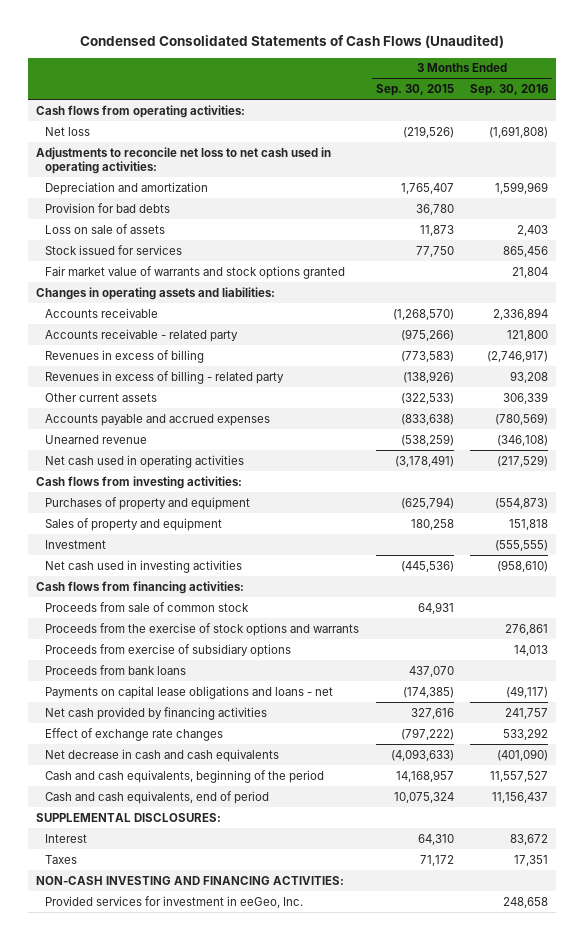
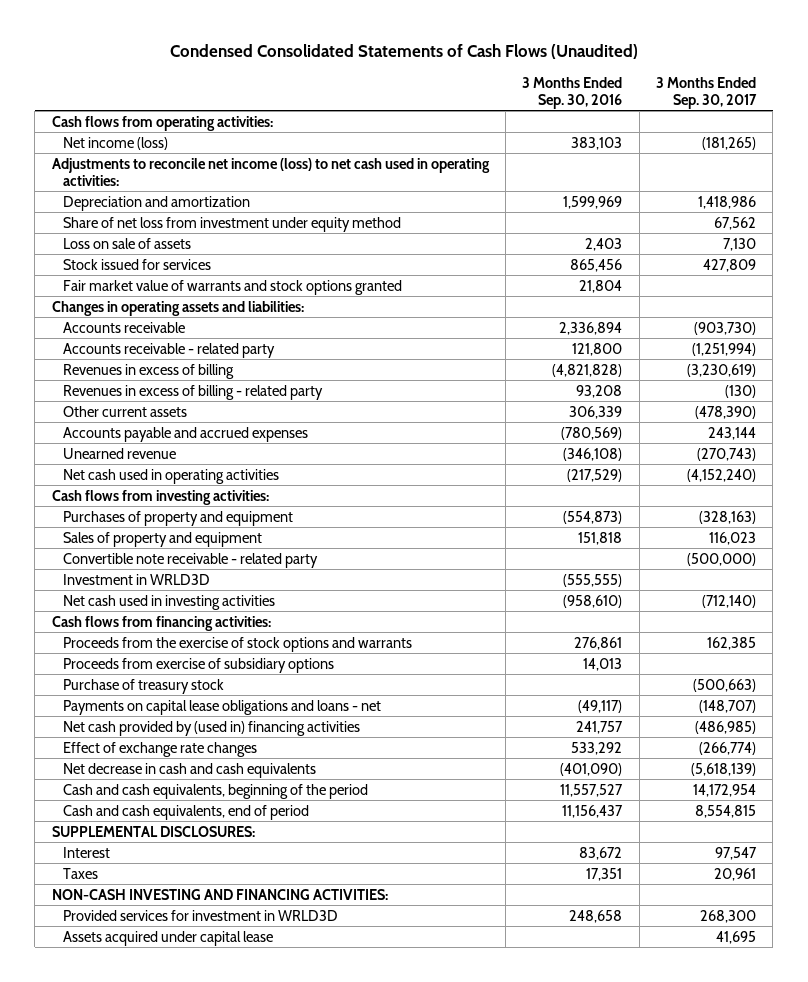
[375,84,454,97] Sep. 30, 2015 -> none
none -> [655,76,757,109] 3 Months Ended Sep. 30, 2017
[45,126,91,136] Net loss -> [62,136,168,150] Net income (loss)
[489,125,549,138] (1,691,808) -> [571,136,623,150] 383,103
[36,146,332,174] Adjustments to reconcile net loss to net cash used in operating activities: -> [51,157,490,186] Adjustments to reconcile net income (loss) to net cash used in operating activities:
[45,202,171,213] Provision for bad debts -> none
none -> [62,216,401,232] Share of net loss from investment under equity method
[487,349,549,362] (2,746,917) -> [552,363,623,377] (4,821,828)
none -> [62,552,318,568] Convertible note receivable - related party
[45,539,107,549] Investment -> [62,573,210,585] Investment in WRLD3D
[45,601,250,612] Proceeds from sale of common stock -> none
[45,664,187,675] Proceeds from bank loans -> none
none -> [62,678,224,694] Purchase of treasury stock
[45,706,268,720] Net cash provided by financing activities -> [62,720,360,736] Net cash provided by (used in) financing activities
[45,895,304,908] Provided services for investment in eeGeo, Inc. -> [62,909,338,921] Provided services for investment in WRLD3D
none -> [62,930,273,946] Assets acquired under capital lease

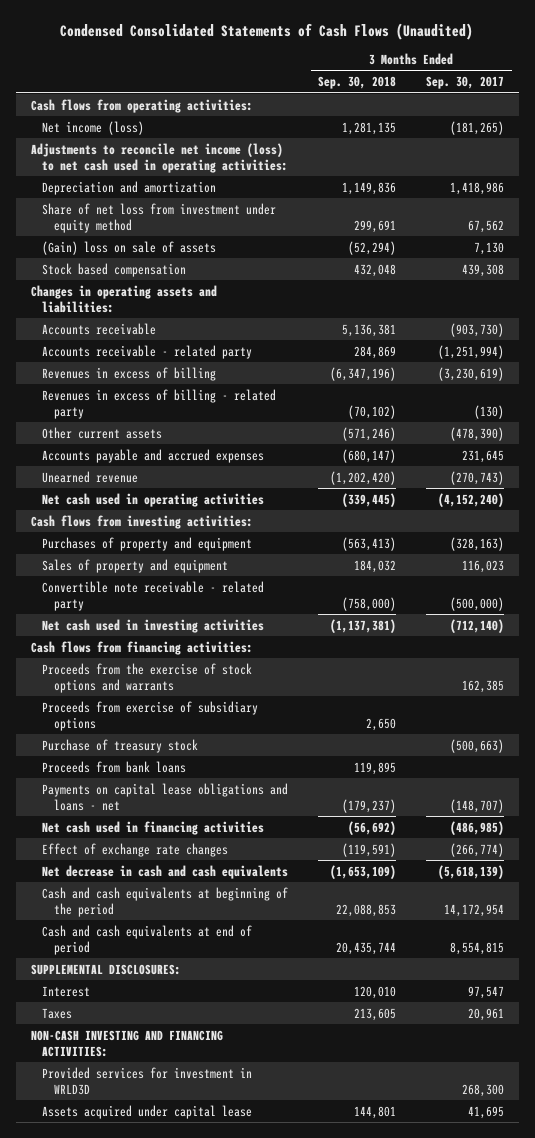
[522,76,623,109] 3 Months Ended Sep. 30, 2016 -> none
none -> [318,76,397,90] Sep. 30, 2018
[62,258,211,270] Stock issued for services -> none
[62,279,402,295] Fair market value of warrants and stock options granted -> none
[62,237,191,249] Loss on sale of assets -> [42,240,217,255] (Gain) loss on sale of assets
none -> [42,262,187,277] Stock based compensation
[707,426,756,440] 243,144 -> [462,449,505,463] 231,645
[62,573,210,585] Investment in WRLD3D -> none
none -> [42,760,187,773] Proceeds from bank loans
[62,720,360,736] Net cash provided by (used in) financing activities -> [42,820,265,835] Net cash used in financing activities
[62,783,368,799] Cash and cash equivalents, beginning of the period -> [42,886,289,917] Cash and cash equivalents at beginning of the period
[62,804,309,820] Cash and cash equivalents, end of period -> [42,924,253,955] Cash and cash equivalents at end of period

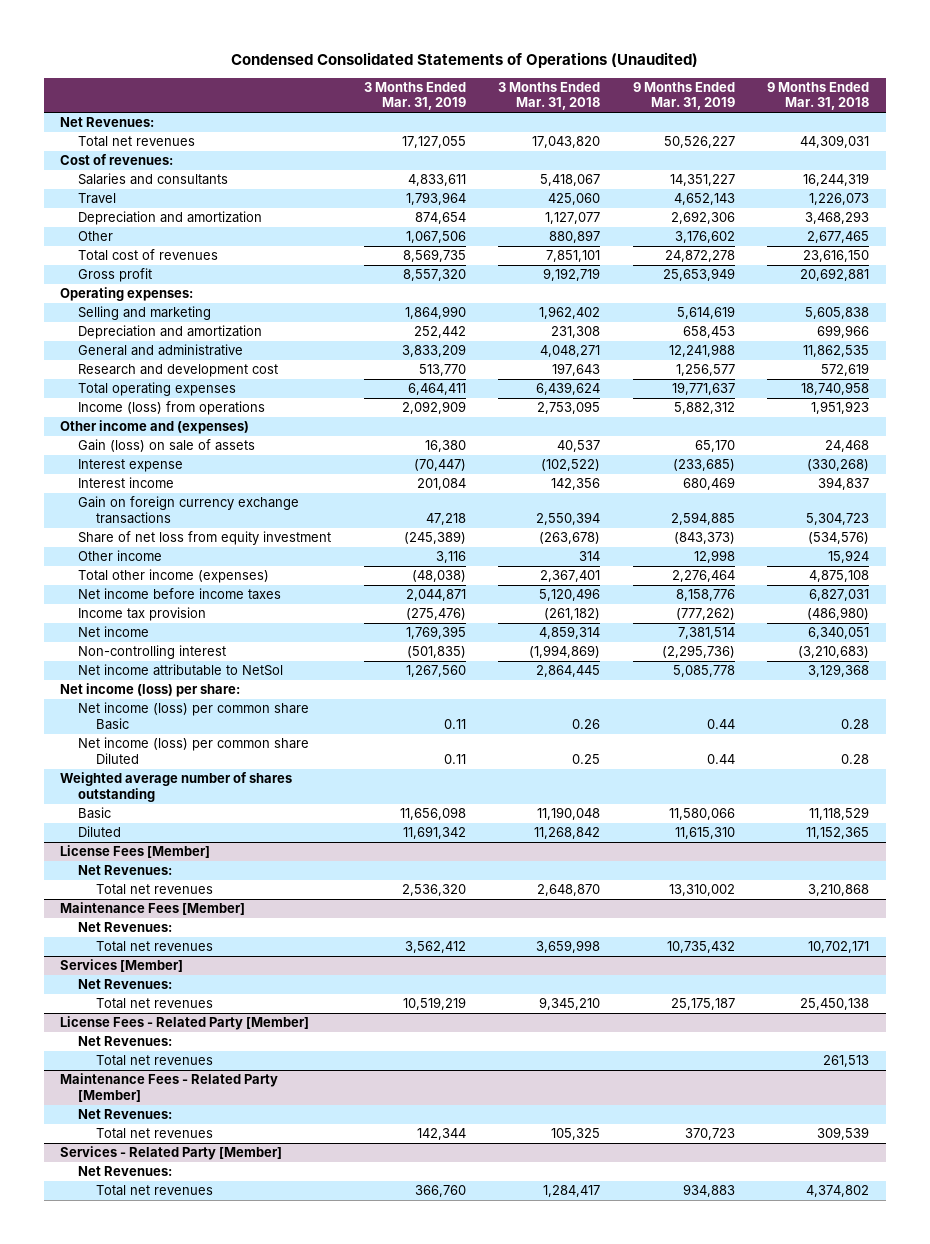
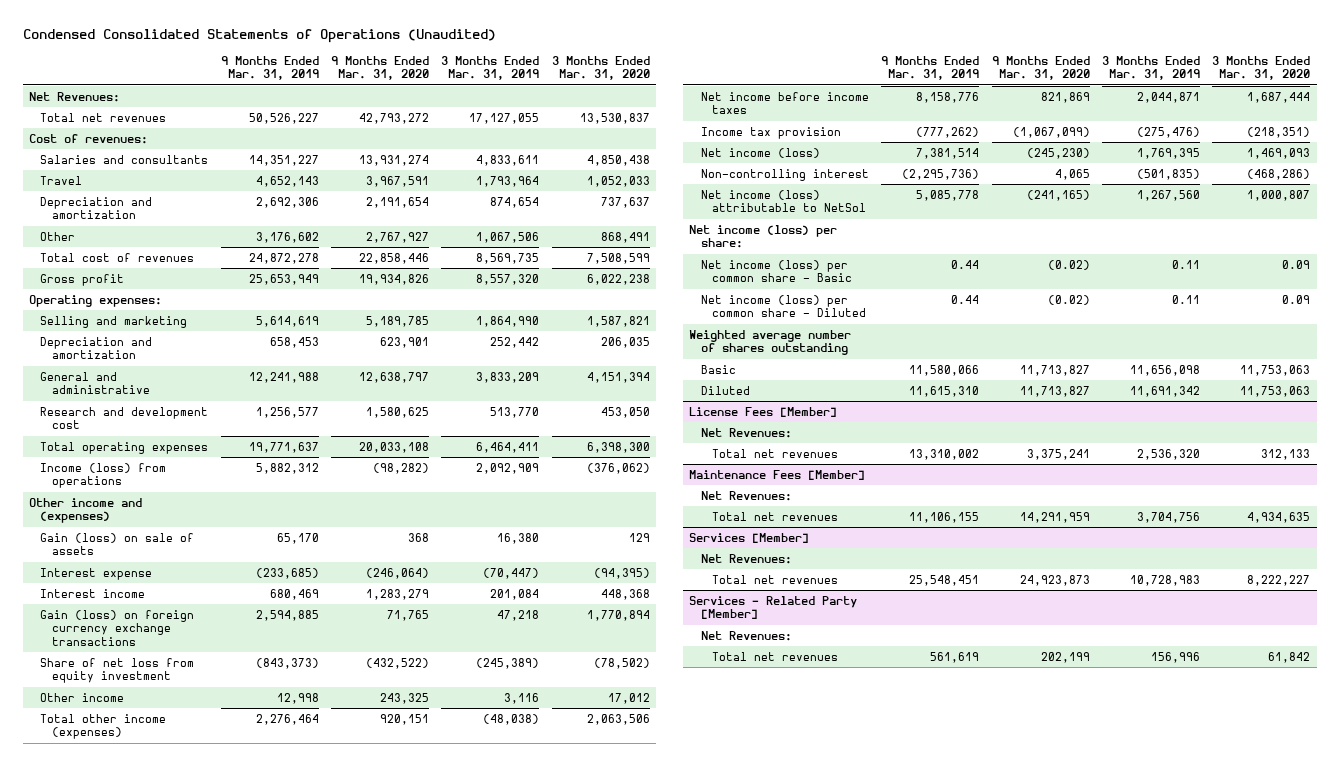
[498,82,601,111] 3 Months Ended Mar. 31, 2018 -> none
[767,82,870,111] 9 Months Ended Mar. 31, 2018 -> none
none -> [331,55,430,81] 9 Months Ended Mar. 31, 2020
none -> [551,55,650,81] 3 Months Ended Mar. 31, 2020
[78,496,300,524] Gain on foreign currency exchange transactions -> [40,609,195,647] Gain (loss) on foreign currency exchange transactions
[78,626,150,638] Net income -> [700,147,820,158] Net income (loss)
[78,664,284,677] Net income attributable to NetSol -> [700,189,867,213] Net income (loss) attributable to NetSol
[78,702,310,730] Net income (loss) per common share Basic -> [700,259,853,283] Net income (loss) per common share - Basic
[78,737,310,764] Net income (loss) per common share Diluted -> [700,294,867,318] Net income (loss) per common share - Diluted
[404,941,466,954] 3,562,412 -> [1137,511,1201,523] 3,704,756
[666,941,735,954] 10,735,432 -> [909,511,980,523] 11,106,155
[60,1016,310,1031] License Fees - Related Party [Member] -> none
[78,1036,173,1047] Net Revenues: -> none
[96,1055,214,1067] Total net revenues -> none
[60,1073,279,1102] Maintenance Fees - Related Party [Member] -> none
[78,1109,173,1120] Net Revenues: -> none
[96,1128,214,1140] Total net revenues -> none
[402,997,466,1011] 10,519,219 -> [1130,574,1201,586] 10,728,983
[670,998,735,1011] 25,175,187 -> [909,574,980,586] 25,548,451
[414,1185,466,1198] 366,760 -> [1151,651,1201,663] 156,996
[682,1184,735,1198] 934,883 -> [930,651,980,663] 561,619

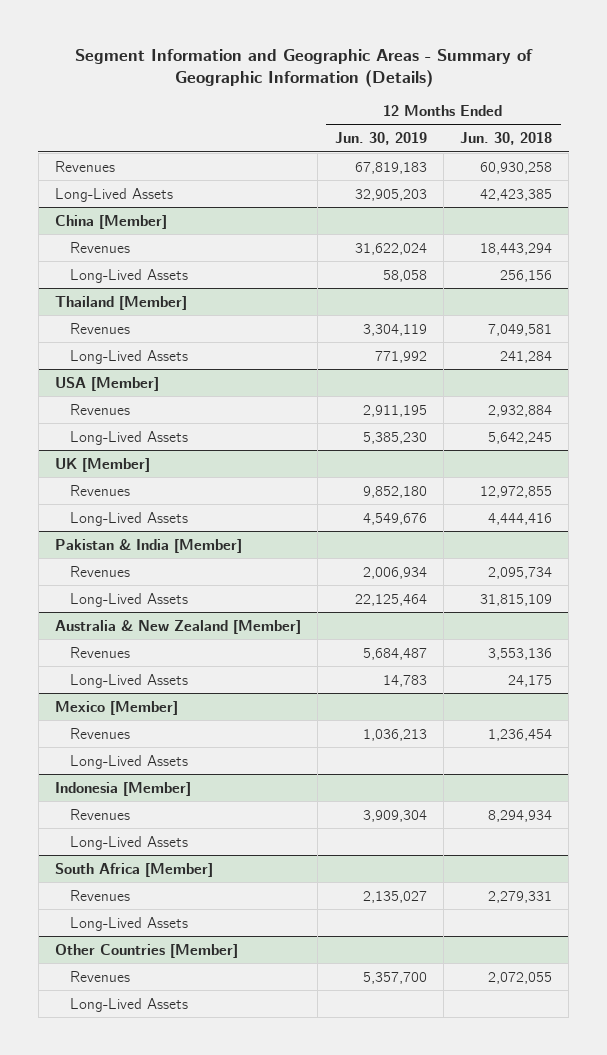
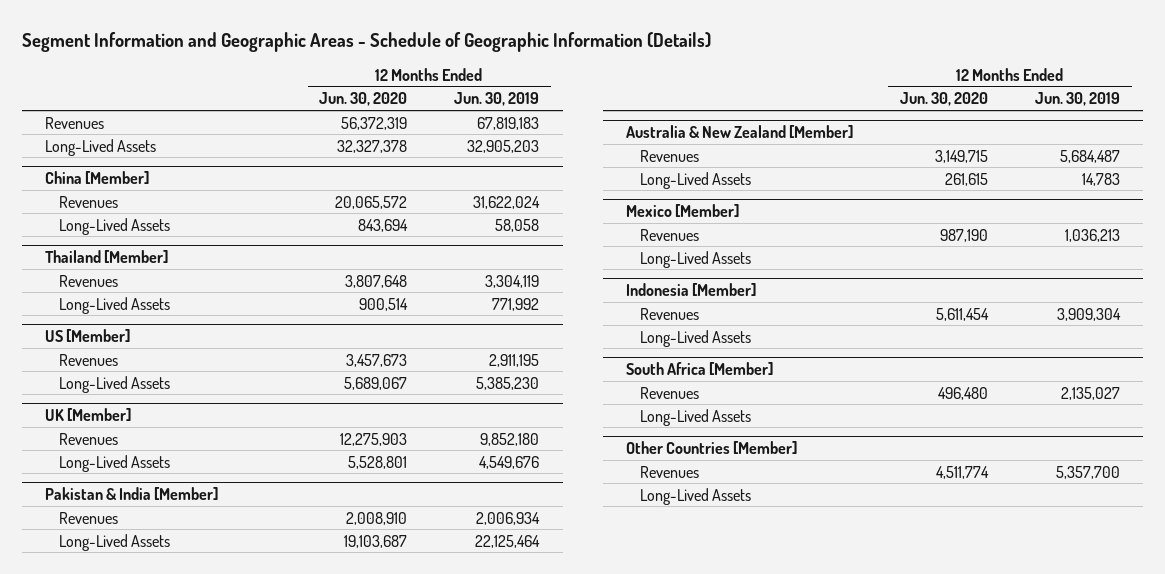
[74,48,533,88] Segment Information and Geographic Areas - Summary of Geographic Information (Details) -> [21,32,711,53] Segment Information and Geographic Areas - Schedule of Geographic Information (Details)
[460,132,553,146] Jun. 30, 2018 -> none
none -> [319,92,408,107] Jun. 30, 2020
[55,376,160,391] USA [Member] -> [45,329,131,343] US [Member]

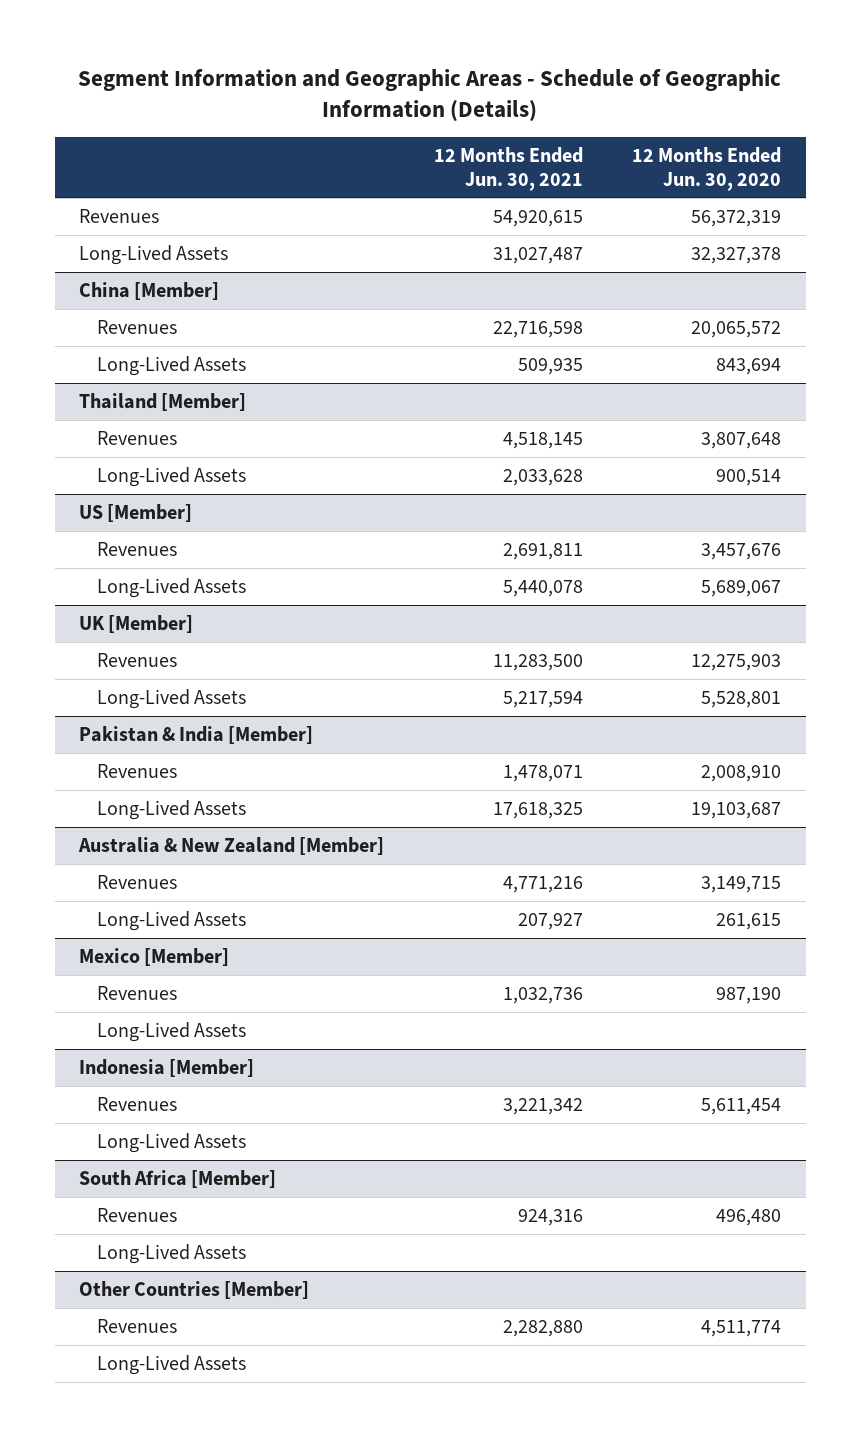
[454,92,540,107] Jun. 30, 2019 -> none
none -> [433,146,583,191] 12 Months Ended Jun. 30, 2021
[346,353,408,367] 3,457,673 -> [701,543,782,561] 3,457,676

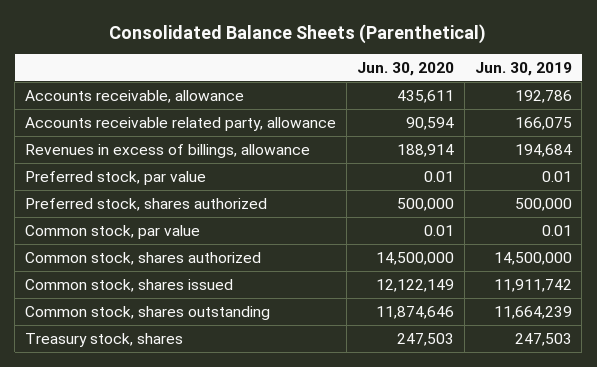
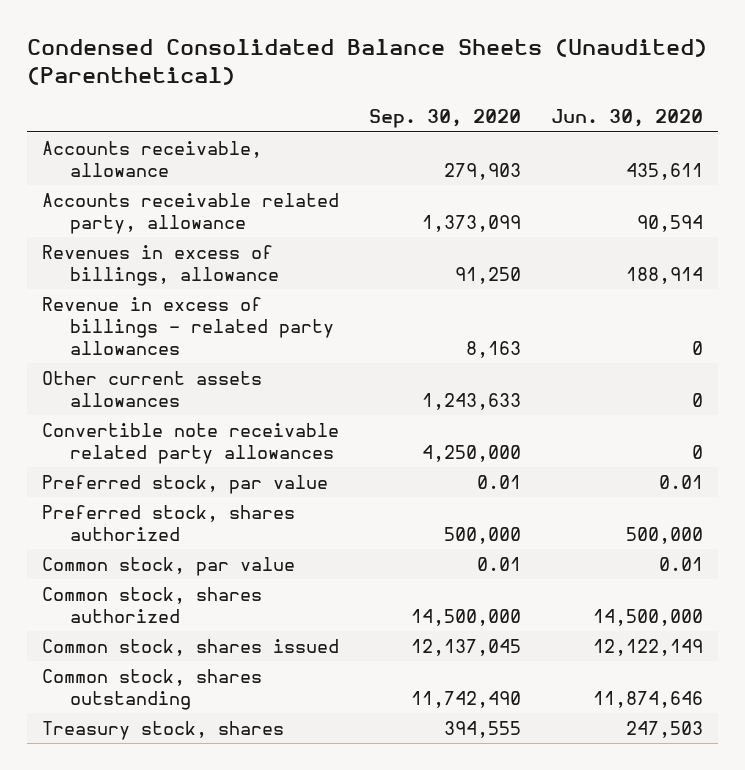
[109,23,487,44] Consolidated Balance Sheets (Parenthetical) -> [26,38,707,86] Condensed Consolidated Balance Sheets (Unaudited) (Parenthetical)
[474,61,572,76] Jun. 30, 2019 -> none
none -> [368,109,521,129] Sep. 30, 2020
none -> [41,297,335,355] Revenue in excess of billings - related party allowances
none -> [41,371,262,407] Other current assets allowances
none -> [41,423,339,464] Convertible note receivable related party allowances

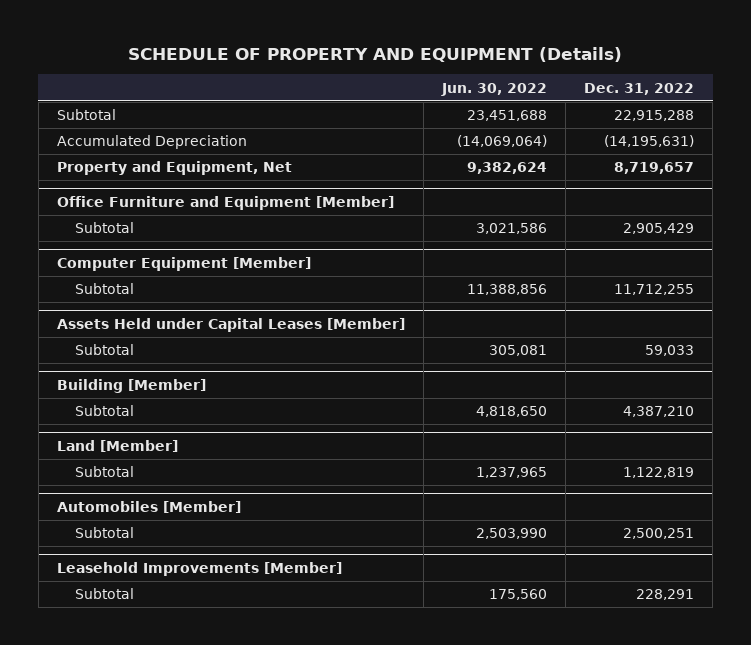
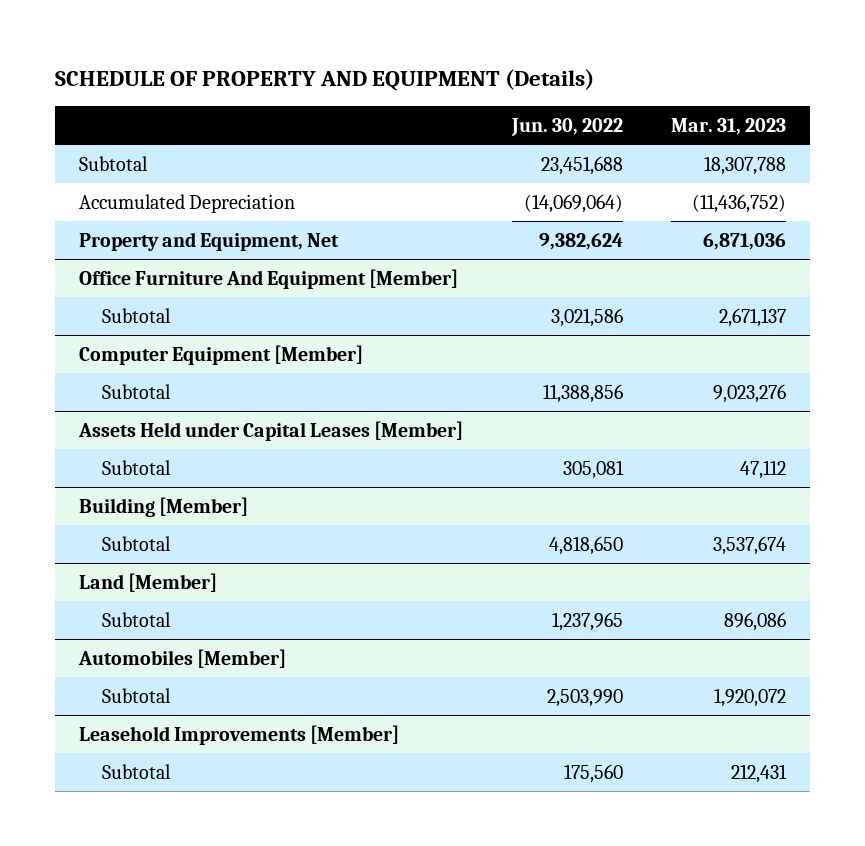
[584,82,695,95] Dec. 31, 2022 -> none
none -> [670,118,786,136] Mar. 31, 2023
[56,196,394,211] Office Furniture and Equipment [Member] -> [79,268,459,289] Office Furniture And Equipment [Member]

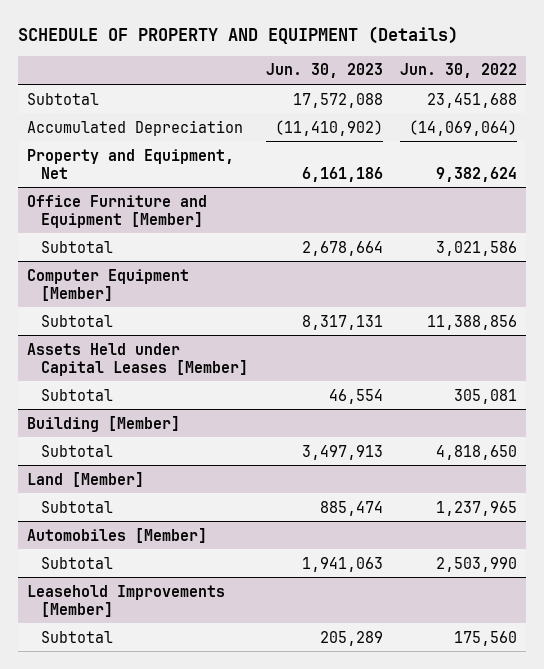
[670,118,786,136] Mar. 31, 2023 -> none
none -> [265,63,383,79] Jun. 30, 2023
[79,268,459,289] Office Furniture And Equipment [Member] -> [26,194,207,228] Office Furniture and Equipment [Member]

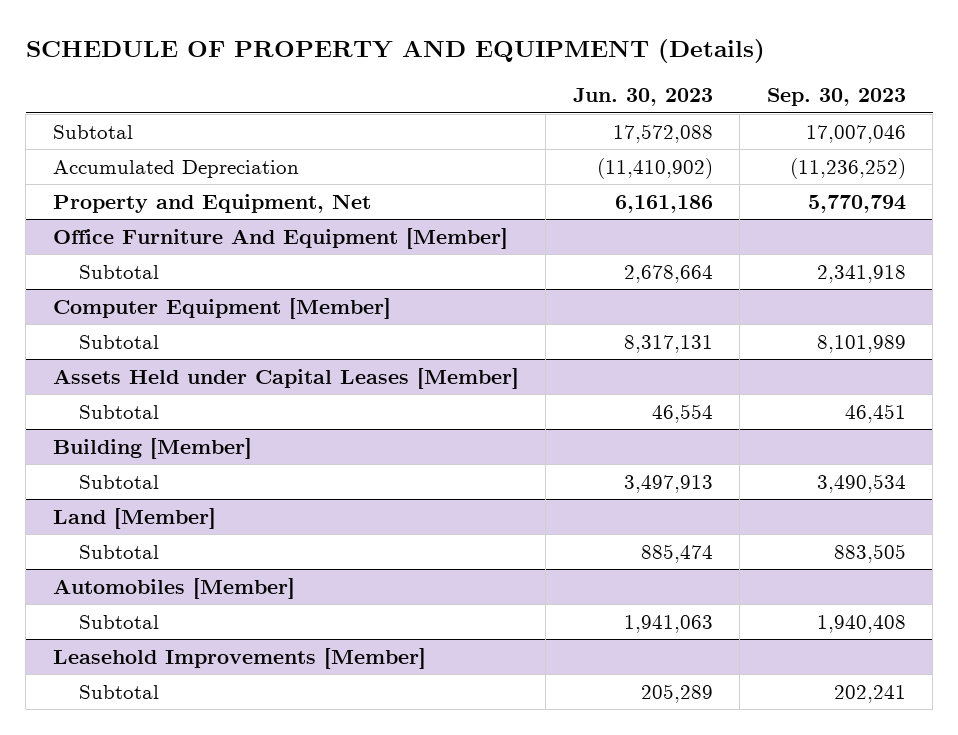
[400,63,518,79] Jun. 30, 2022 -> none
none -> [766,88,906,107] Sep. 30, 2023
[26,194,207,228] Office Furniture and Equipment [Member] -> [52,227,508,249] Office Furniture And Equipment [Member]

